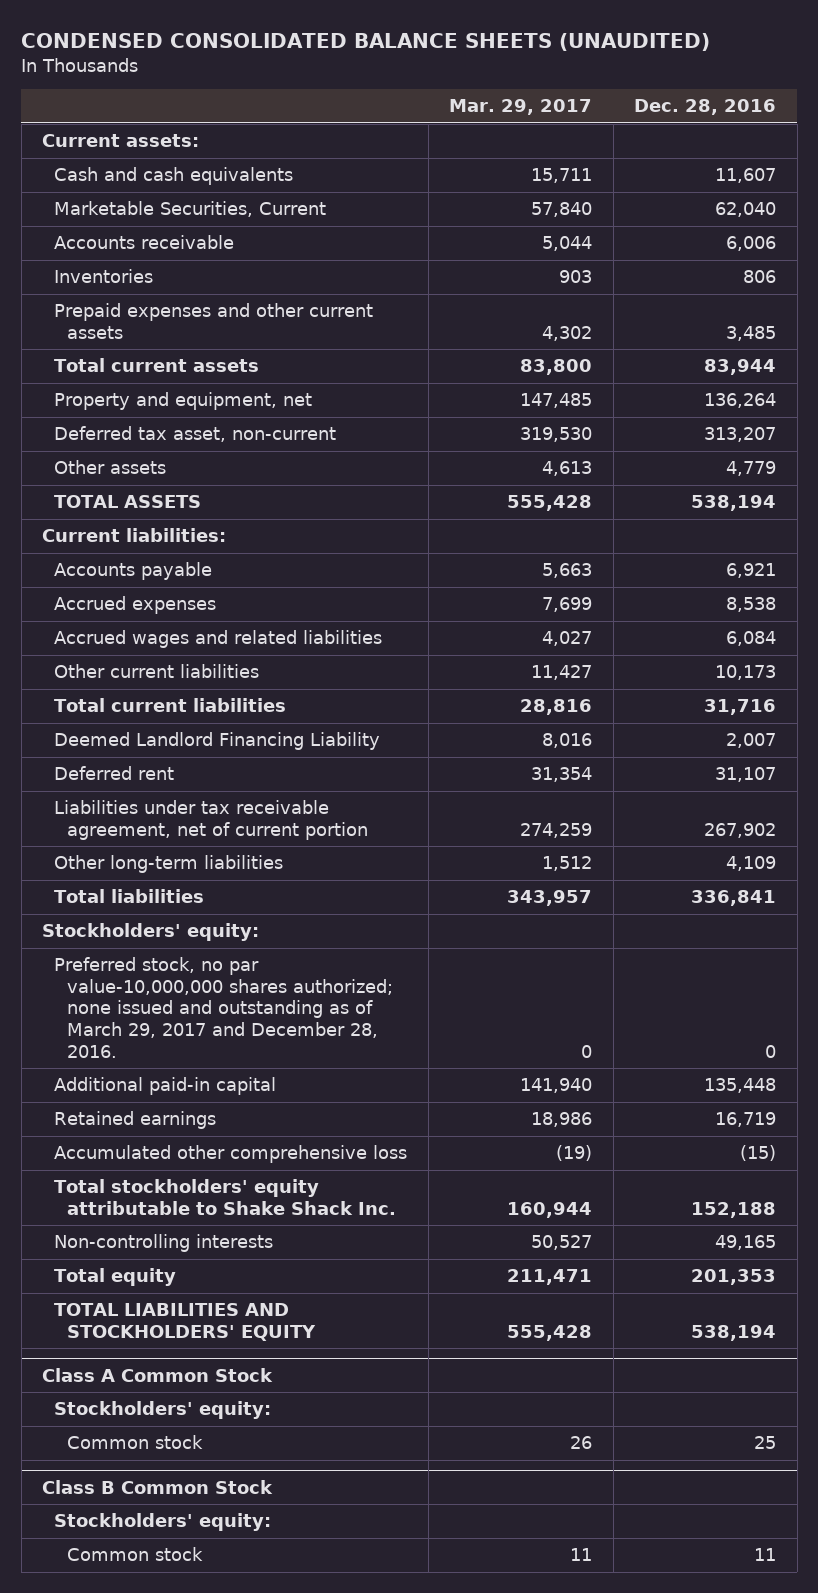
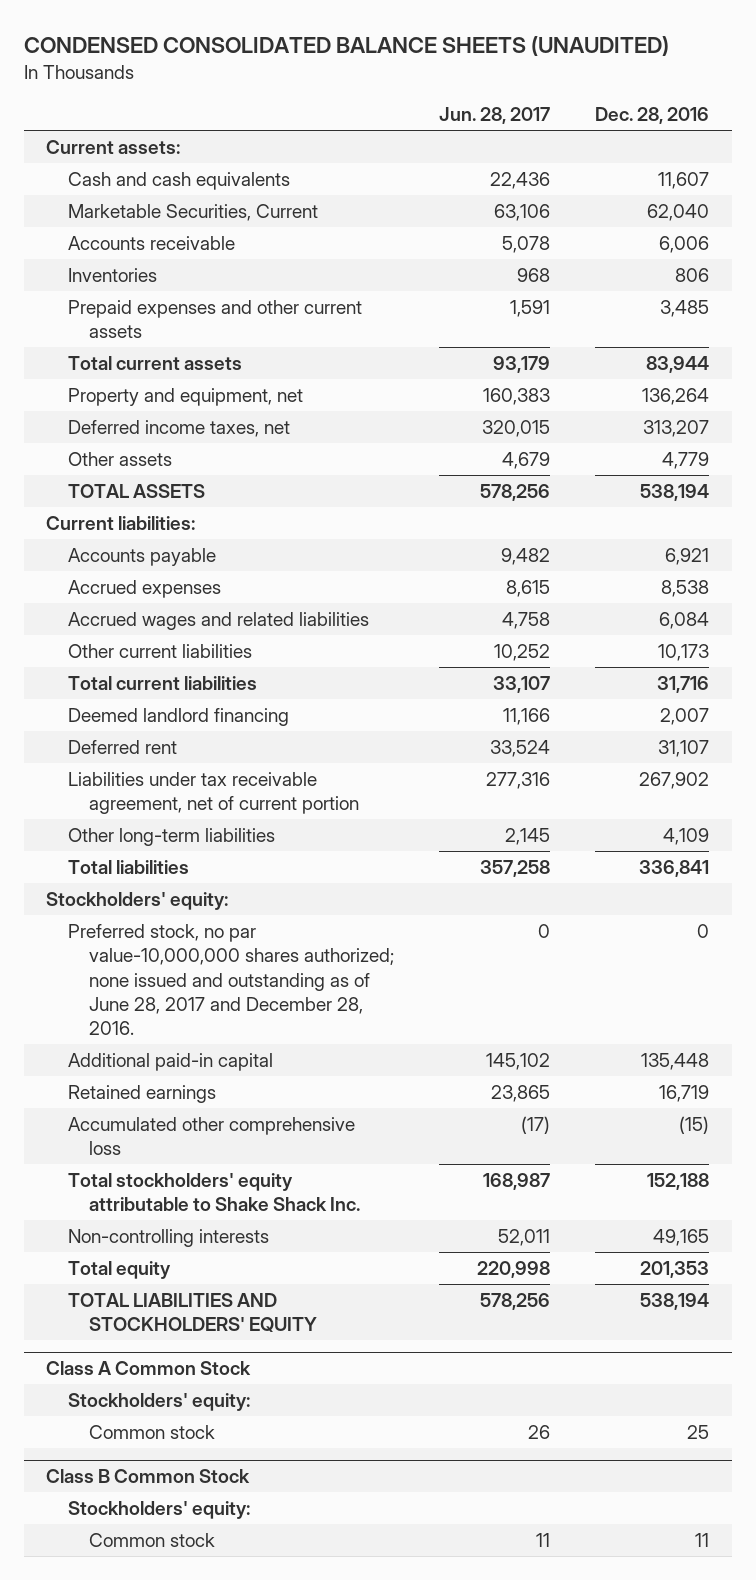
[449,99,593,116] Mar. 29, 2017 -> none
none -> [439,107,551,125] Jun. 28, 2017
[54,426,337,443] Deferred tax asset, non-current -> [67,419,290,437] Deferred income taxes, net
[54,732,381,751] Deemed Landlord Financing Liability -> [67,707,289,726] Deemed landlord financing
[54,957,393,1058] Preferred stock, no par value-10,000,000 shares authorized; none issued and outstanding as of March 29, 2017 and December 28, 2016. -> [67,923,395,1036] Preferred stock, no par value-10,000,000 shares authorized; none issued and outstanding as of June 28, 2017 and December 28, 2016.

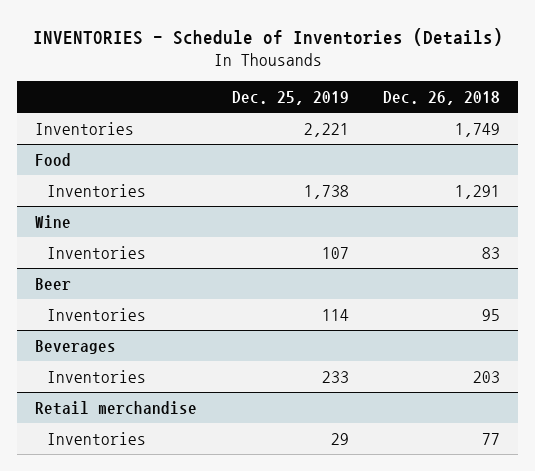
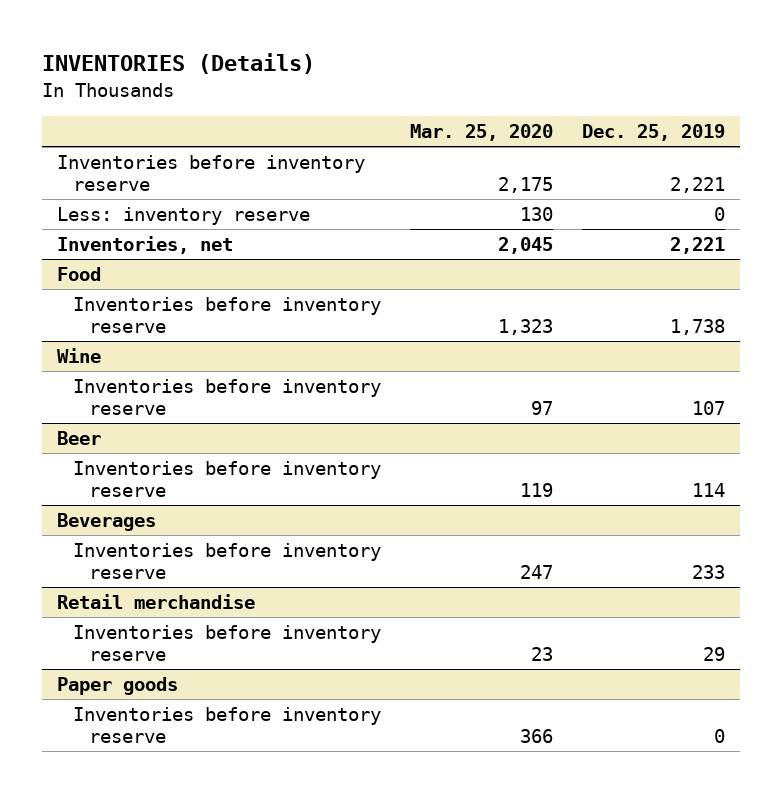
[32,27,503,46] INVENTORIES - Schedule of Inventories (Details) -> [42,53,316,75] INVENTORIES (Details)
[383,90,501,105] Dec. 26, 2018 -> none
none -> [409,124,553,142] Mar. 25, 2020
none -> [56,155,365,192] Inventories before inventory reserve
none -> [56,207,310,226] Less: inventory reserve
[34,121,134,135] Inventories -> [56,236,233,255] Inventories, net
[47,183,147,197] Inventories -> [72,297,381,334] Inventories before inventory reserve
[47,245,147,259] Inventories -> none
none -> [72,379,381,416] Inventories before inventory reserve
[47,307,147,321] Inventories -> [72,461,381,498] Inventories before inventory reserve
[47,369,147,383] Inventories -> [72,543,381,580] Inventories before inventory reserve
[47,431,147,445] Inventories -> none
none -> [72,625,381,662] Inventories before inventory reserve
none -> [56,677,178,696] Paper goods
none -> [72,707,381,744] Inventories before inventory reserve

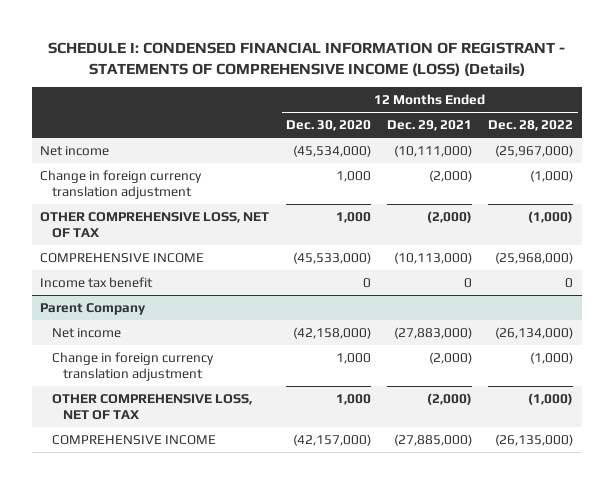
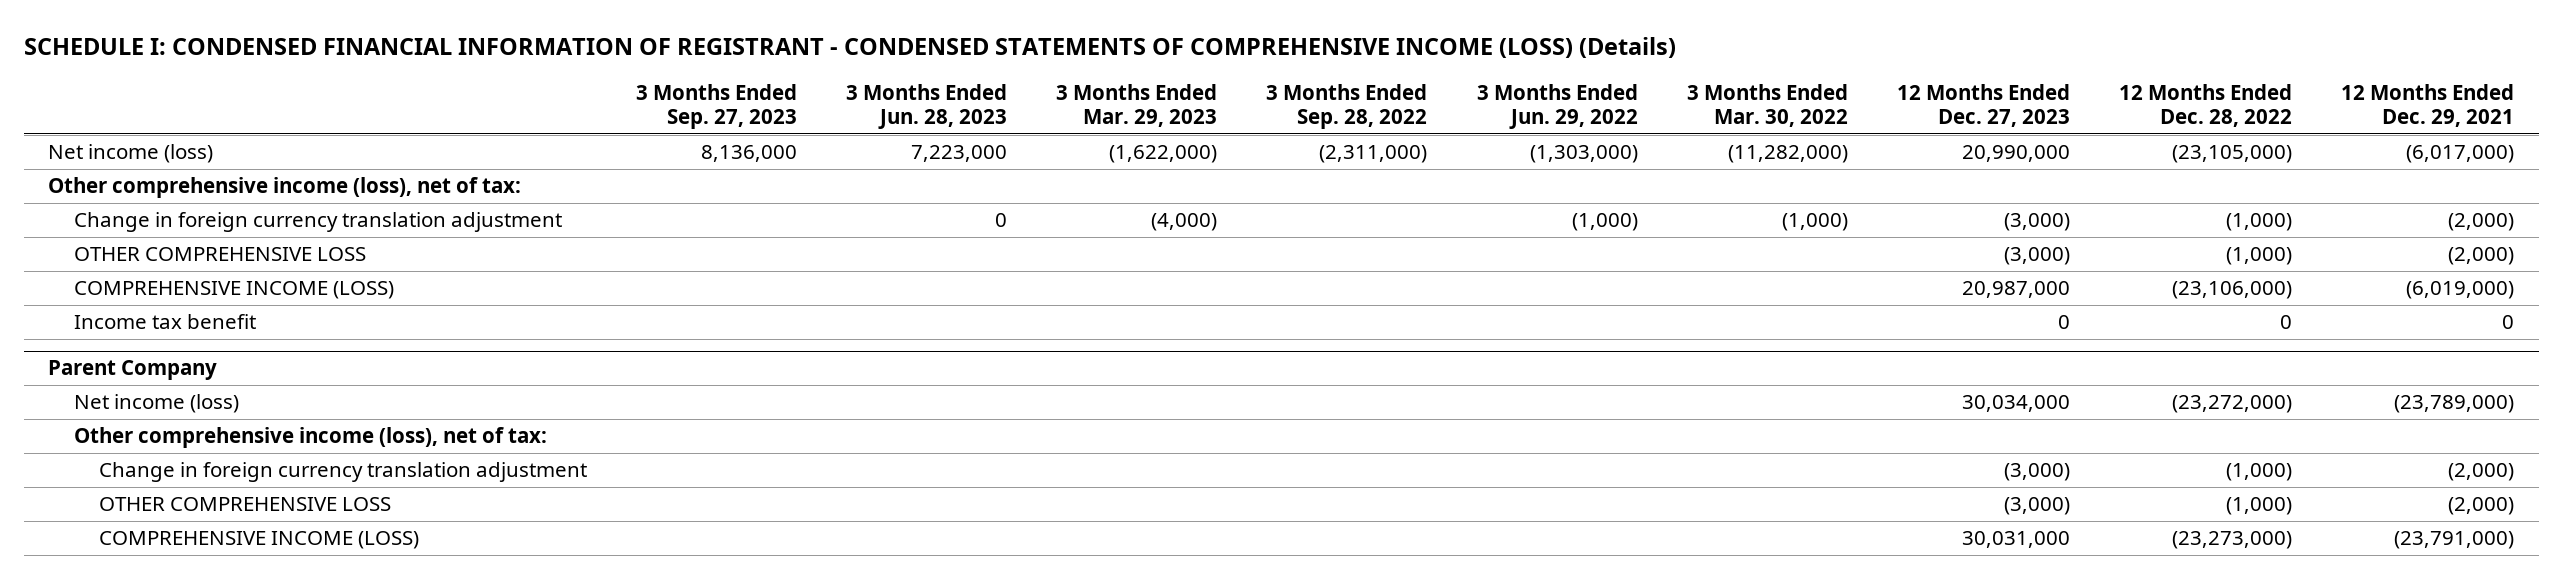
[47,41,565,76] SCHEDULE I: CONDENSED FINANCIAL INFORMATION OF REGISTRANT - STATEMENTS OF COMPREHENSIVE INCOME (LOSS) (Details) -> [23,37,1676,59] SCHEDULE I: CONDENSED FINANCIAL INFORMATION OF REGISTRANT - CONDENSED STATEMENTS OF COMPREHENSIVE INCOME (LOSS) (Details)
[285,120,371,132] Dec. 30, 2020 -> none
none -> [636,83,798,130] 3 Months Ended Sep. 27, 2023
none -> [846,83,1008,130] 3 Months Ended Jun. 28, 2023
none -> [1056,83,1218,128] 3 Months Ended Mar. 29, 2023
none -> [1266,83,1428,130] 3 Months Ended Sep. 28, 2022
none -> [1476,83,1638,130] 3 Months Ended Jun. 29, 2022
none -> [1686,83,1848,128] 3 Months Ended Mar. 30, 2022
none -> [1896,83,2070,128] 12 Months Ended Dec. 27, 2023
[40,145,110,156] Net income -> [48,144,214,164] Net income (loss)
[394,144,473,157] (10,111,000) -> [2405,145,2514,164] (6,017,000)
[495,144,574,157] (25,967,000) -> [2171,145,2292,164] (23,105,000)
none -> [48,177,522,199] Other comprehensive income (loss), net of tax:
[40,211,270,239] OTHER COMPREHENSIVE LOSS, NET OF TAX -> [73,247,366,262] OTHER COMPREHENSIVE LOSS
[40,252,205,263] COMPREHENSIVE INCOME -> [73,281,394,300] COMPREHENSIVE INCOME (LOSS)
[394,251,473,264] (10,113,000) -> [2405,281,2514,300] (6,019,000)
[495,251,574,264] (25,968,000) -> [2171,281,2292,300] (23,106,000)
[51,327,121,338] Net income -> [73,394,239,414] Net income (loss)
[394,326,473,339] (27,883,000) -> [2393,395,2514,414] (23,789,000)
[495,326,574,339] (26,134,000) -> [2171,395,2292,414] (23,272,000)
none -> [73,427,547,449] Other comprehensive income (loss), net of tax:
[51,393,252,421] OTHER COMPREHENSIVE LOSS, NET OF TAX -> [99,497,392,512] OTHER COMPREHENSIVE LOSS
[51,434,216,445] COMPREHENSIVE INCOME -> [99,531,420,550] COMPREHENSIVE INCOME (LOSS)
[394,433,473,446] (27,885,000) -> [2393,531,2514,550] (23,791,000)
[495,433,574,446] (26,135,000) -> [2171,531,2292,550] (23,273,000)

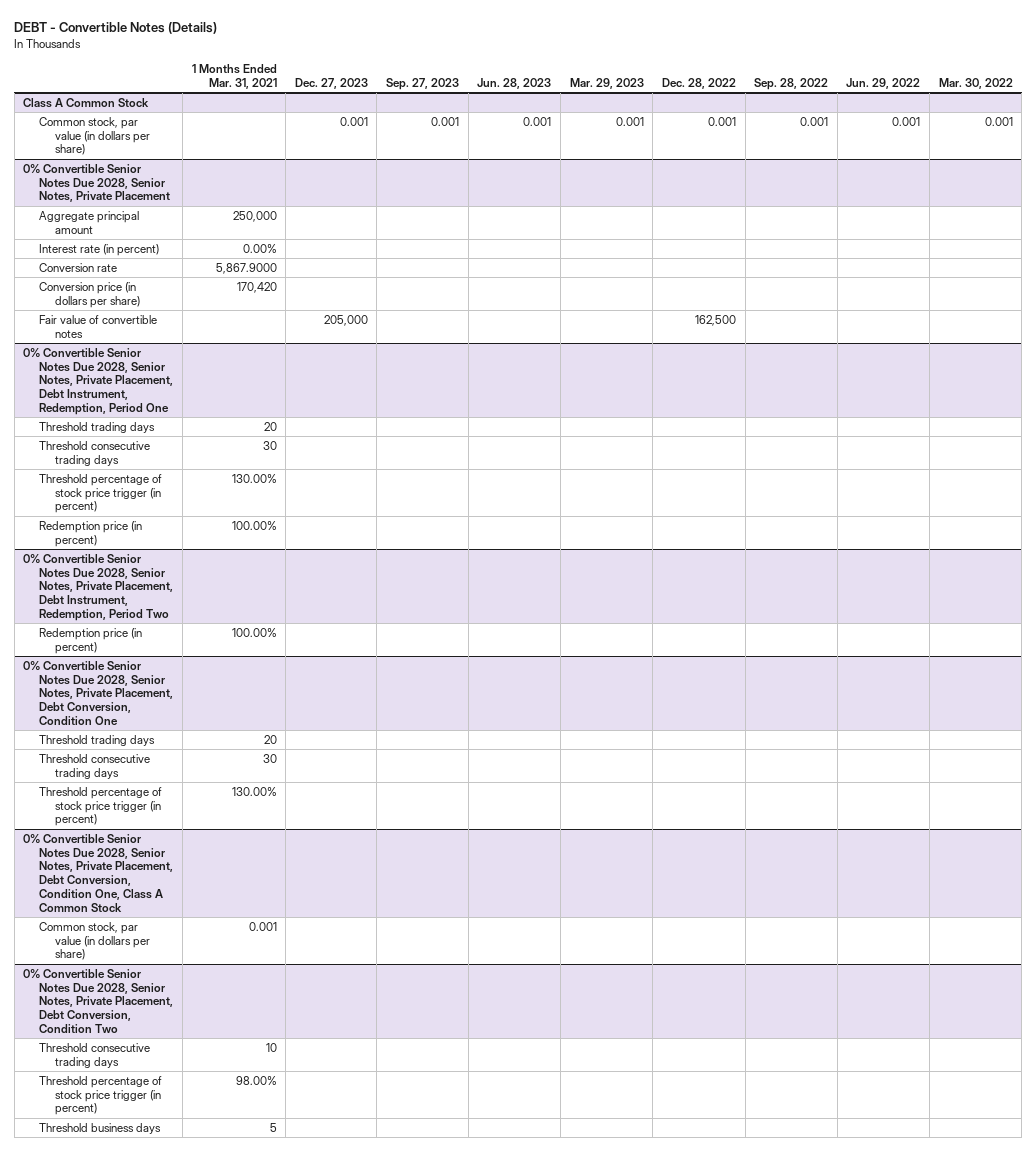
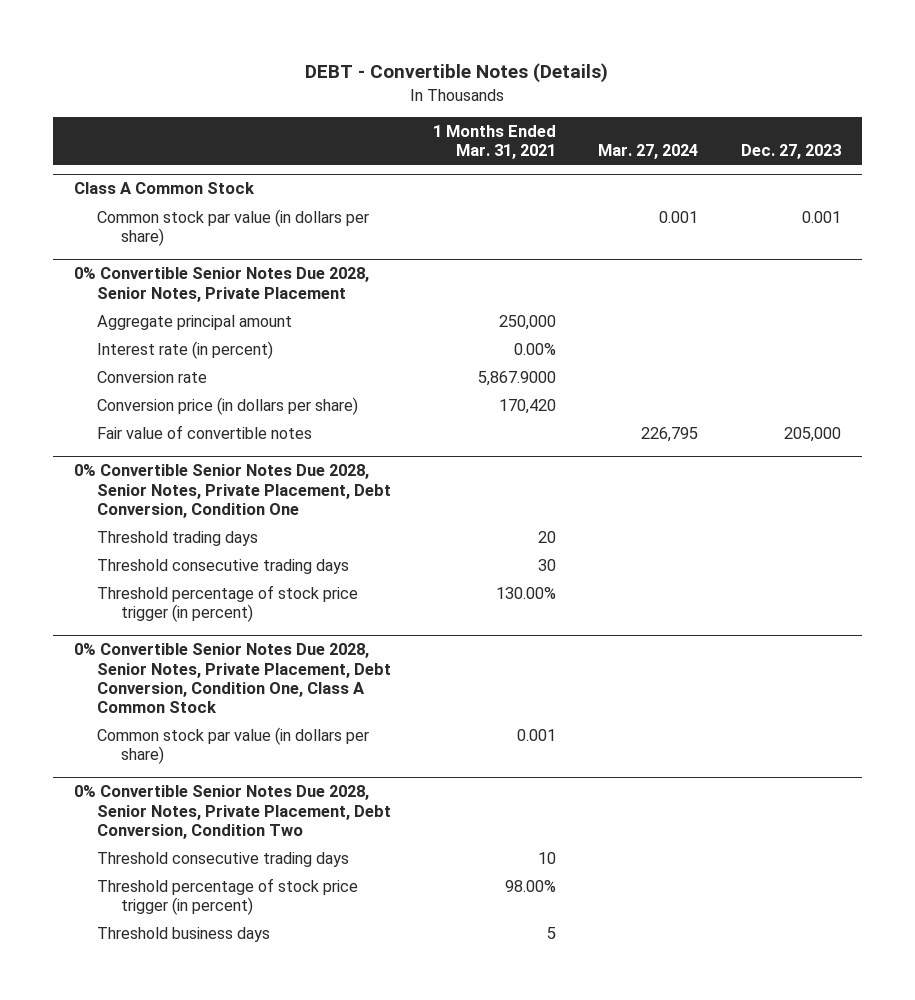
[386,77,460,90] Sep. 27, 2023 -> none
[477,77,552,89] Jun. 28, 2023 -> none
[569,77,644,89] Mar. 29, 2023 -> none
[661,77,736,89] Dec. 28, 2022 -> none
[754,77,829,90] Sep. 28, 2022 -> none
[846,77,921,89] Jun. 29, 2022 -> none
[938,77,1013,89] Mar. 30, 2022 -> none
none -> [598,143,699,159] Mar. 27, 2024
[39,116,151,156] Common stock, par value (in dollars per share) -> [97,208,370,247] Common stock par value (in dollars per share)
[23,347,174,415] 0% Convertible Senior Notes Due 2028, Senior Notes, Private Placement, Debt Instrument, Redemption, Period One -> none
[39,421,156,433] Threshold trading days -> none
[39,440,151,466] Threshold consecutive trading days -> none
[39,473,163,514] Threshold percentage of stock price trigger (in percent) -> none
[39,520,143,547] Redemption price (in percent) -> none
[23,553,174,621] 0% Convertible Senior Notes Due 2028, Senior Notes, Private Placement, Debt Instrument, Redemption, Period Two -> none
[39,627,143,654] Redemption price (in percent) -> none
[39,921,151,961] Common stock, par value (in dollars per share) -> [97,726,370,765] Common stock par value (in dollars per share)

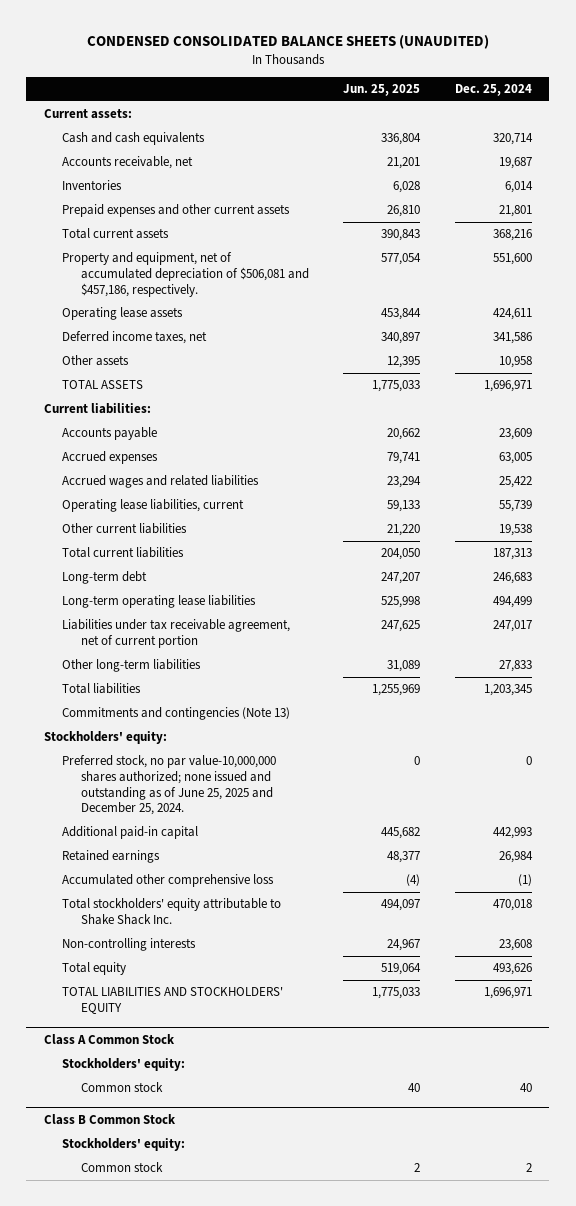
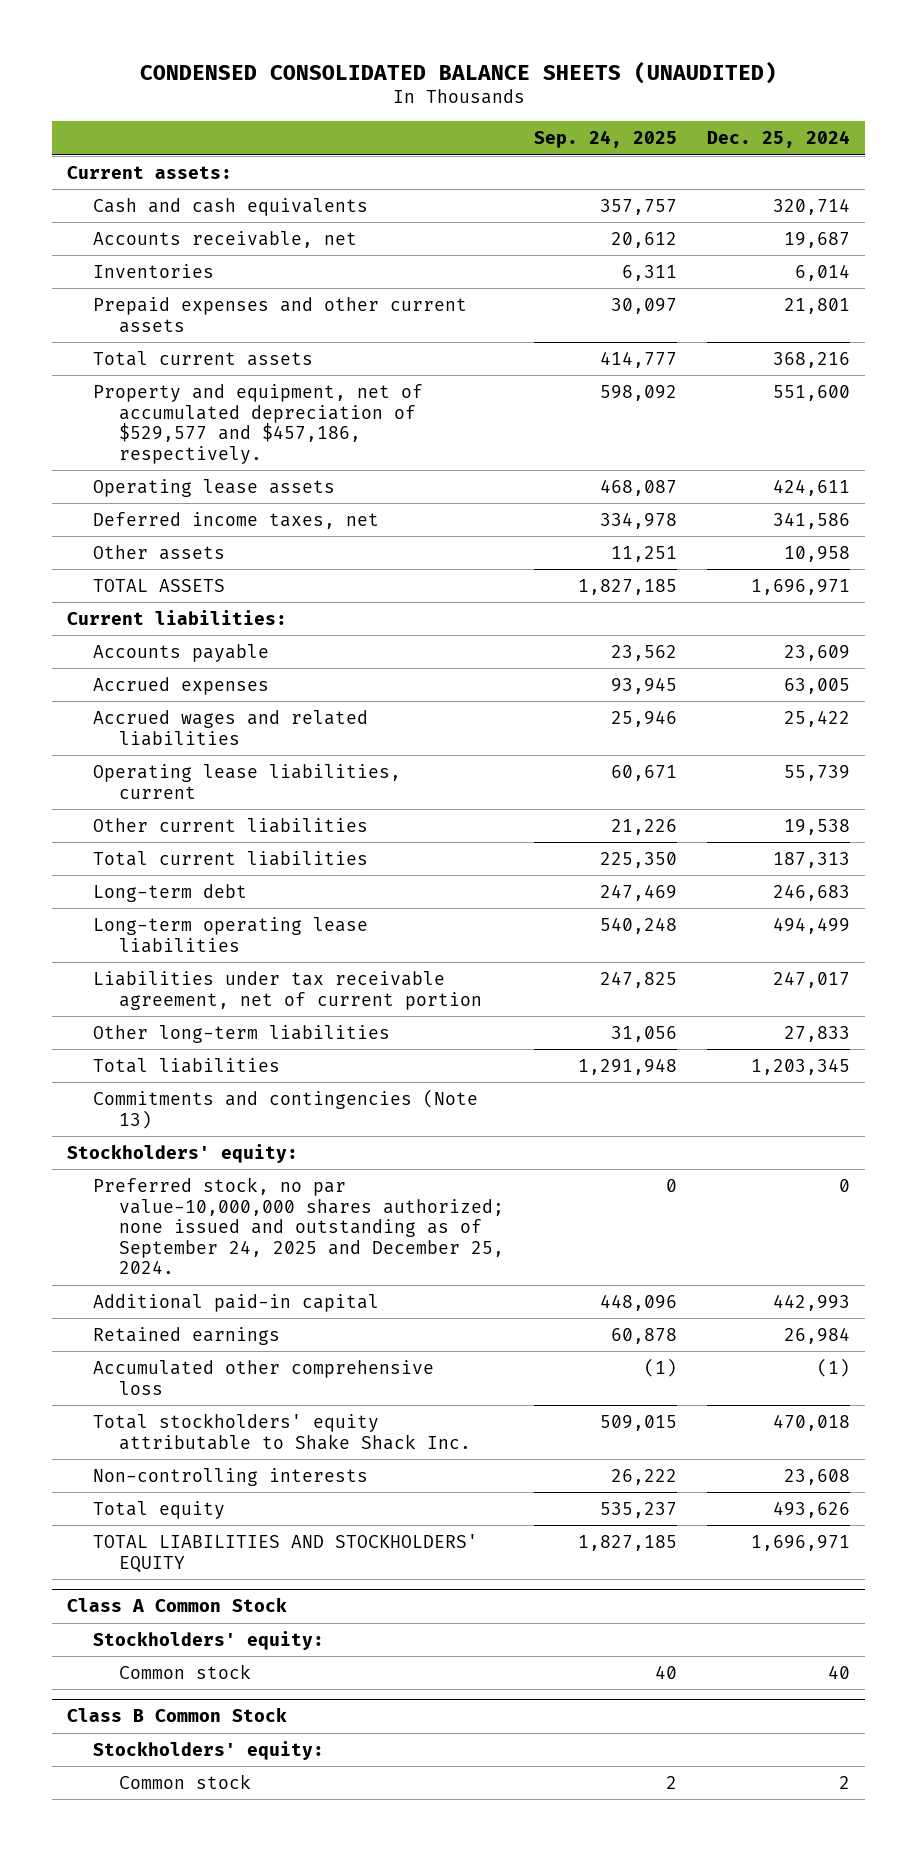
[343,83,421,96] Jun. 25, 2025 -> none
none -> [533,130,677,149] Sep. 24, 2025
[62,252,309,297] Property and equipment, net of accumulated depreciation of $506,081 and $457,186, respectively. -> [92,383,423,464] Property and equipment, net of accumulated depreciation of $529,577 and $457,186, respectively.
[62,755,277,816] Preferred stock, no par value-10,000,000 shares authorized; none issued and outstanding as of June 25, 2025 and December 25, 2024. -> [92,1176,504,1275] Preferred stock, no par value-10,000,000 shares authorized; none issued and outstanding as of September 24, 2025 and December 25, 2024.

